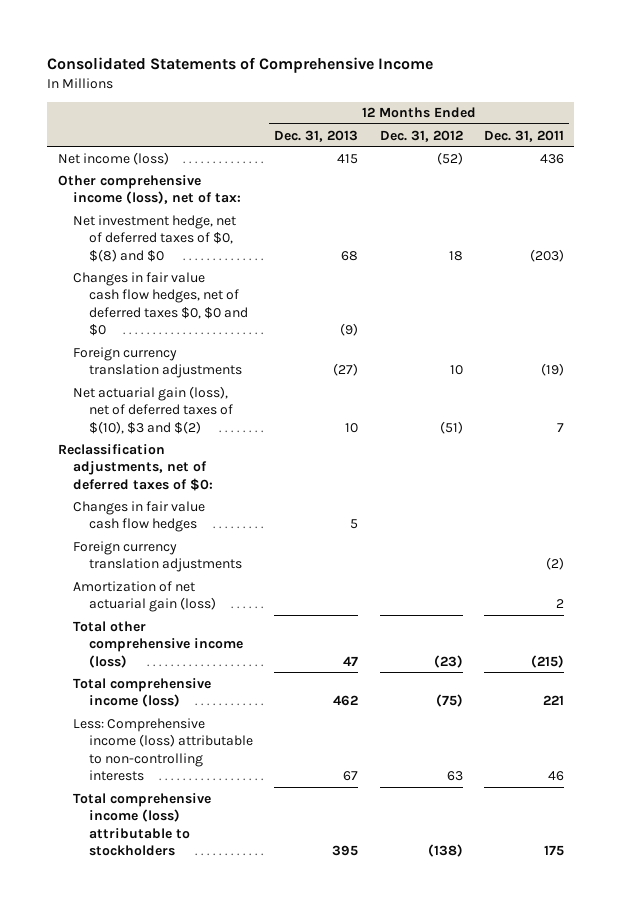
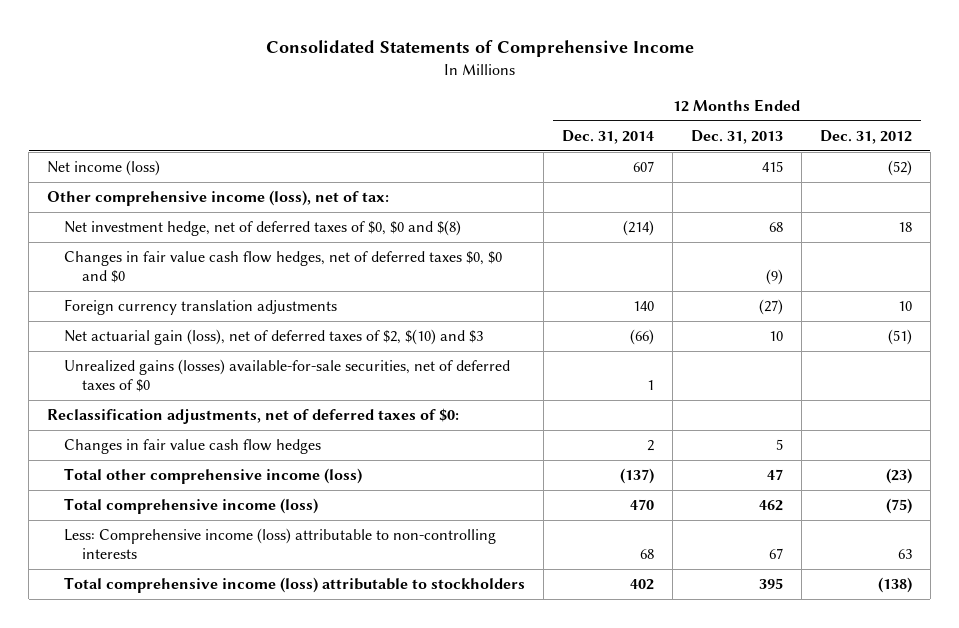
[483,129,564,142] Dec. 31, 2011 -> none
none -> [562,129,655,144] Dec. 31, 2014
[73,214,237,262] Net investment hedge, net of deferred taxes of $0, $(8) and $0 -> [64,220,462,237] Net investment hedge, net of deferred taxes of $0, $0 and $(8)
[73,385,234,434] Net actuarial gain (loss), net of deferred taxes of $(10), $3 and $(2) -> [64,329,484,346] Net actuarial gain (loss), net of deferred taxes of $2, $(10) and $3
none -> [64,359,511,392] Unrealized gains (losses) available-for-sale securities, net of deferred taxes of $0
[73,540,243,573] Foreign currency translation adjustments -> none
[73,580,217,613] Amortization of net actuarial gain (loss) -> none

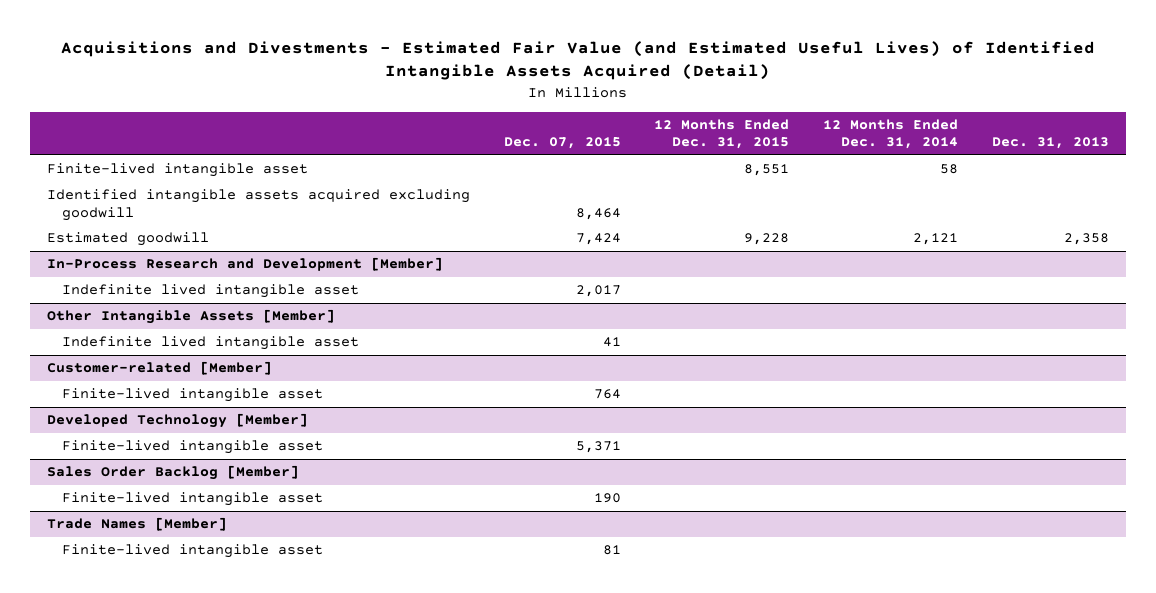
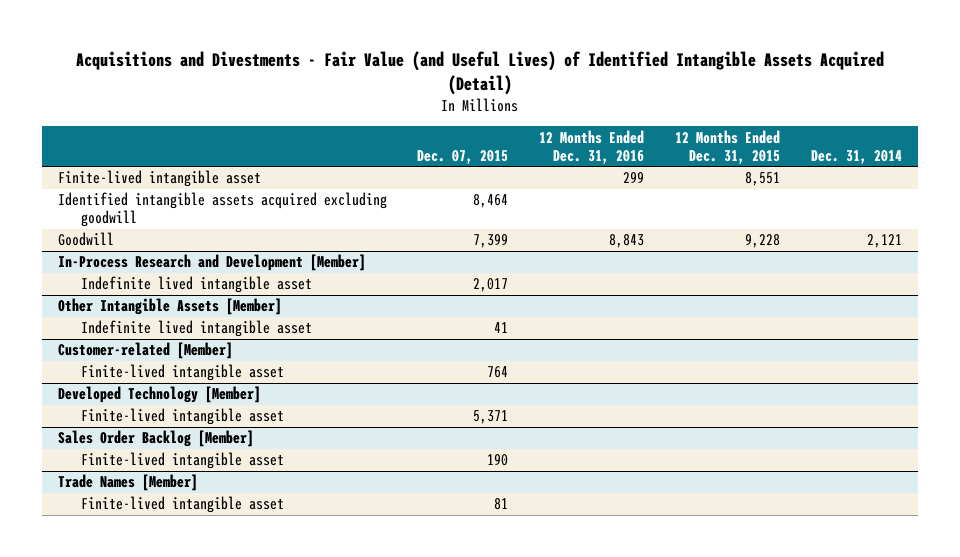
[60,41,1095,81] Acquisitions and Divestments - Estimated Fair Value (and Estimated Useful Lives) of Identified Intangible Assets Acquired (Detail) -> [75,51,884,96] Acquisitions and Divestments - Fair Value (and Useful Lives) of Identified Intangible Assets Acquired (Detail)
[823,119,959,150] 12 Months Ended Dec. 31, 2014 -> none
[991,137,1109,150] Dec. 31, 2013 -> none
none -> [539,129,645,164] 12 Months Ended Dec. 31, 2016
none -> [811,149,903,164] Dec. 31, 2014
[46,232,209,247] Estimated goodwill -> [57,232,114,247] Goodwill
[575,233,621,246] 7,424 -> [473,234,509,249] 7,399

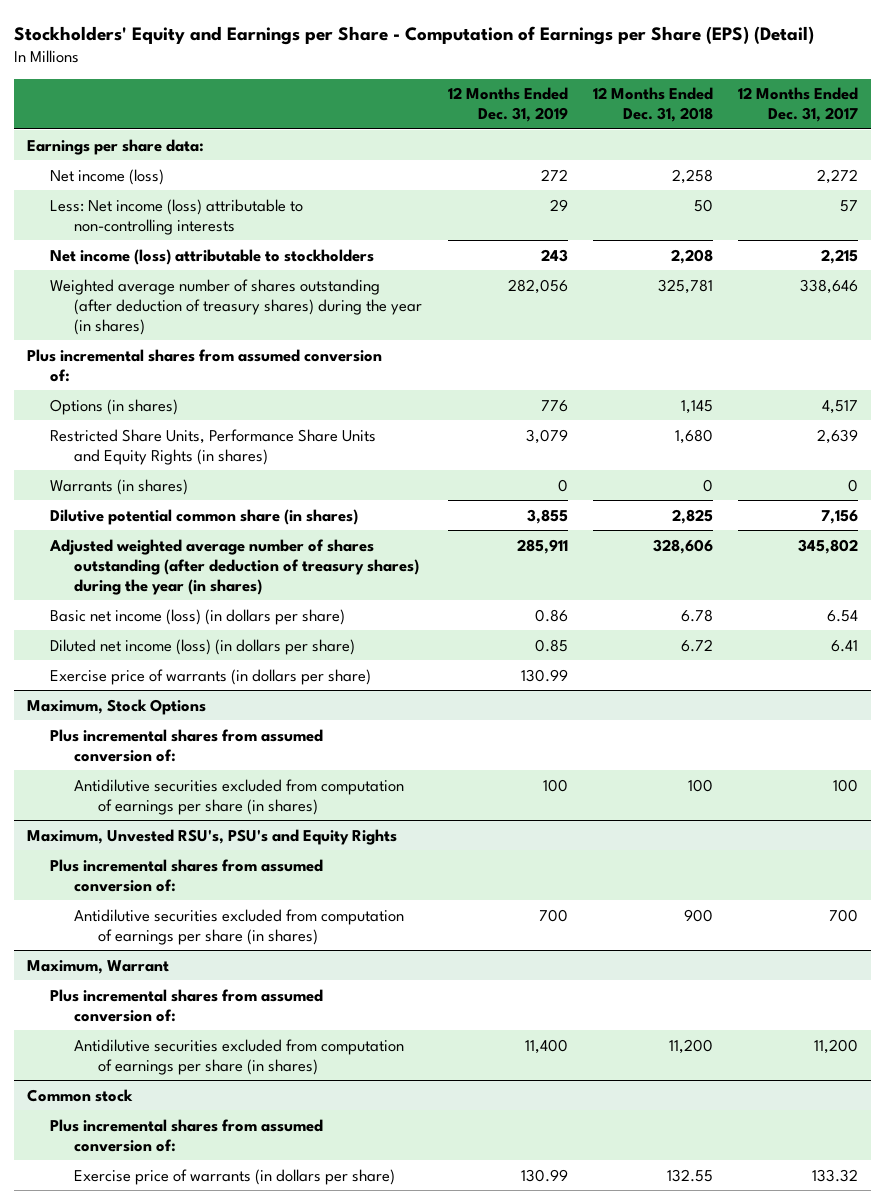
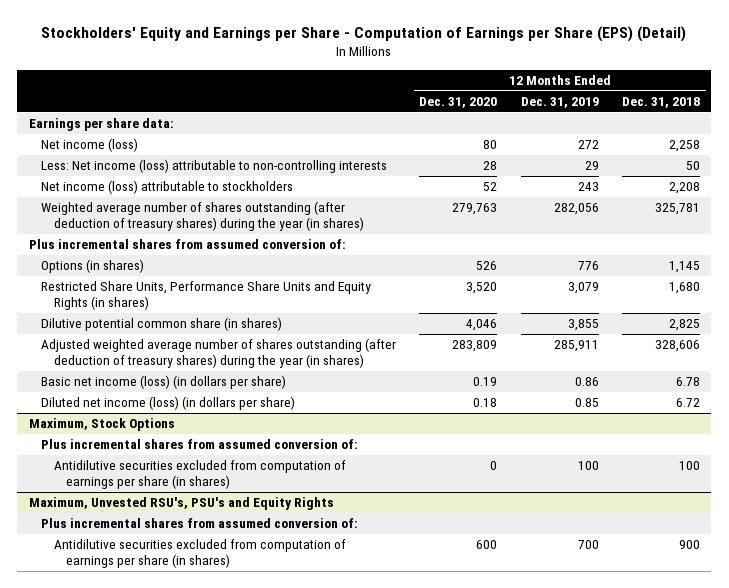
[738,87,859,123] 12 Months Ended Dec. 31, 2017 -> none
none -> [419,96,498,108] Dec. 31, 2020
[50,478,189,495] Warrants (in shares) -> none
[50,668,372,685] Exercise price of warrants (in dollars per share) -> none
[26,959,169,974] Maximum, Warrant -> none
[50,988,324,1022] Plus incremental shares from assumed conversion of: -> none
[74,1038,405,1075] Antidilutive securities excluded from computation of earnings per share (in shares) -> none
[26,1088,133,1102] Common stock -> none
[50,1118,324,1152] Plus incremental shares from assumed conversion of: -> none
[74,1168,396,1185] Exercise price of warrants (in dollars per share) -> none

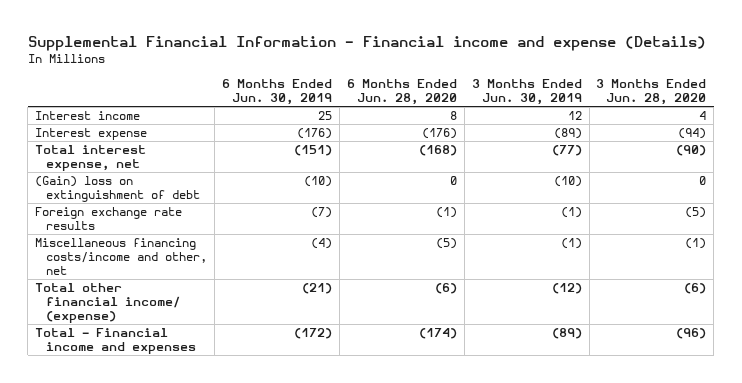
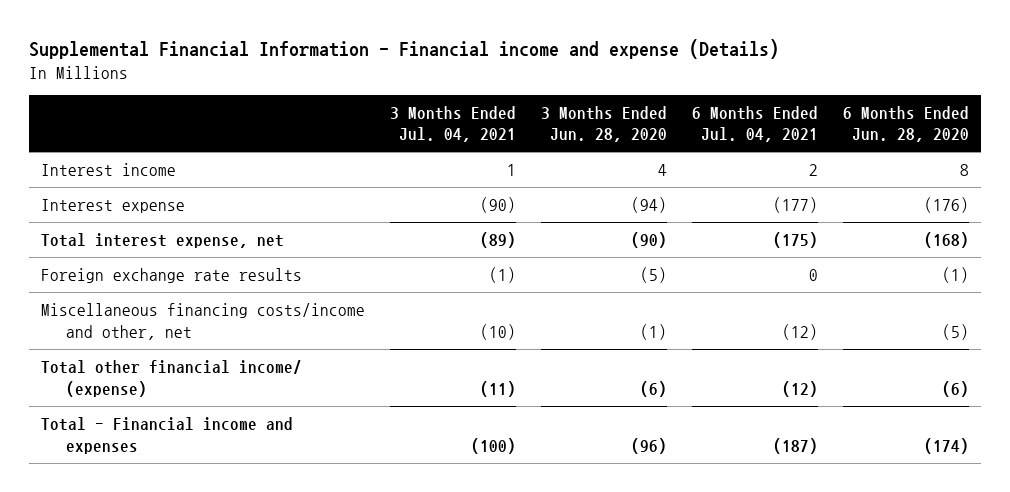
[222,79,333,106] 6 Months Ended Jun. 30, 2019 -> none
[471,79,582,106] 3 Months Ended Jun. 30, 2019 -> none
none -> [390,105,517,143] 3 Months Ended Jul. 04, 2021
none -> [691,105,818,143] 6 Months Ended Jul. 04, 2021
[35,176,201,203] (Gain) loss on extinguishment of debt -> none

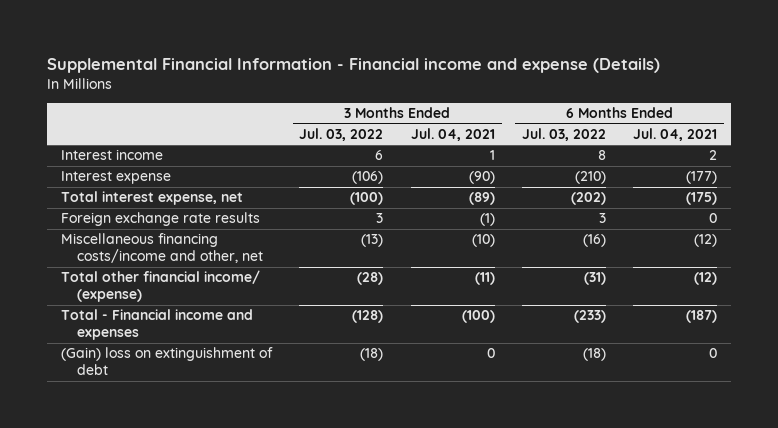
[541,105,668,143] 3 Months Ended Jun. 28, 2020 -> none
[842,105,969,143] 6 Months Ended Jun. 28, 2020 -> none
none -> [299,127,384,141] Jul. 03, 2022
none -> [521,127,606,141] Jul. 03, 2022
none -> [61,347,274,376] (Gain) loss on extinguishment of debt

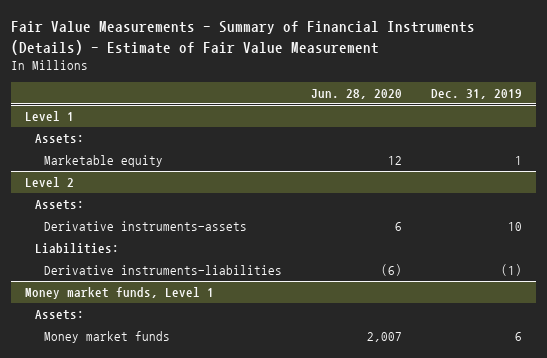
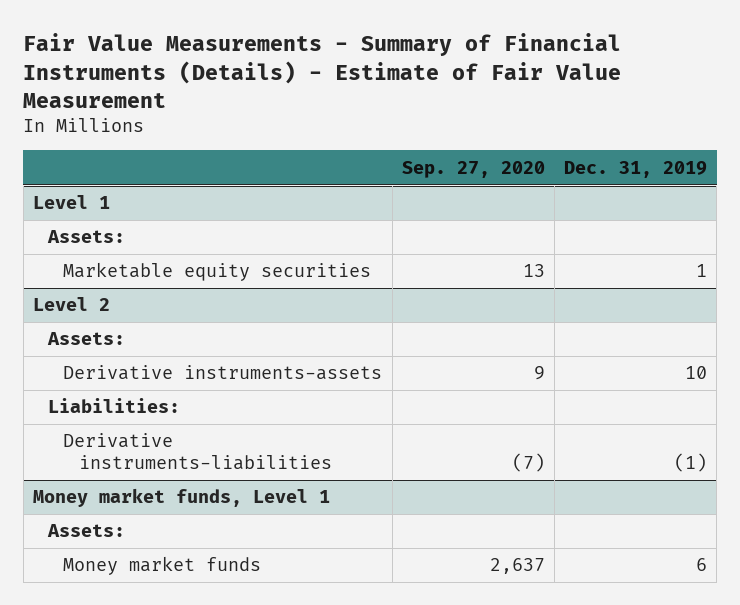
[310,89,402,100] Jun. 28, 2020 -> none
none -> [401,160,545,178] Sep. 27, 2020
[43,154,163,167] Marketable equity -> [63,262,372,282] Marketable equity securities

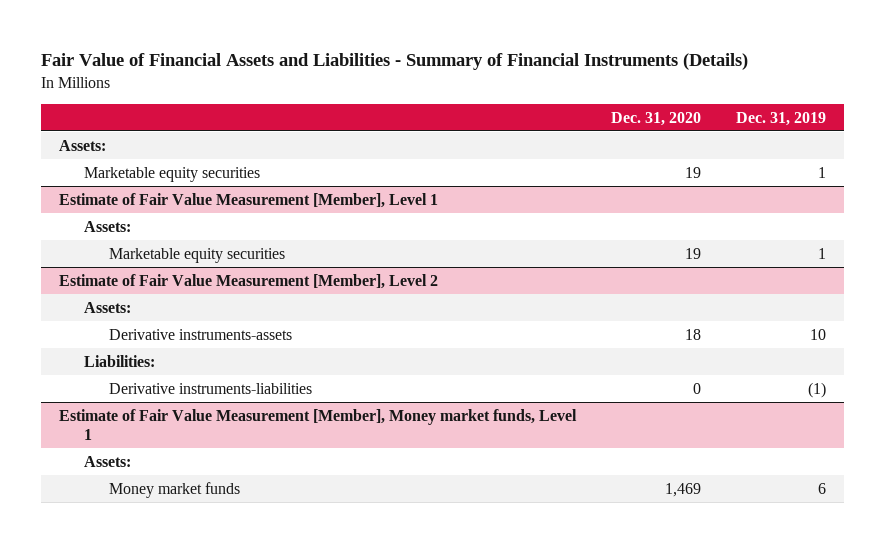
[23,33,622,108] Fair Value Measurements - Summary of Financial Instruments (Details) - Estimate of Fair Value Measurement -> [40,53,748,71] Fair Value of Financial Assets and Liabilities - Summary of Financial Instruments (Details)
[401,160,545,178] Sep. 27, 2020 -> none
none -> [611,111,702,126] Dec. 31, 2020
[32,195,110,210] Level 1 -> none
[32,297,110,312] Level 2 -> none
none -> [58,192,438,208] Estimate of Fair Value Measurement [Member], Level 1
none -> [109,247,286,263] Marketable equity securities
none -> [58,273,438,289] Estimate of Fair Value Measurement [Member], Level 2
none -> [83,301,131,313] Assets:
[32,488,330,508] Money market funds, Level 1 -> none
none -> [58,408,577,441] Estimate of Fair Value Measurement [Member], Money market funds, Level 1

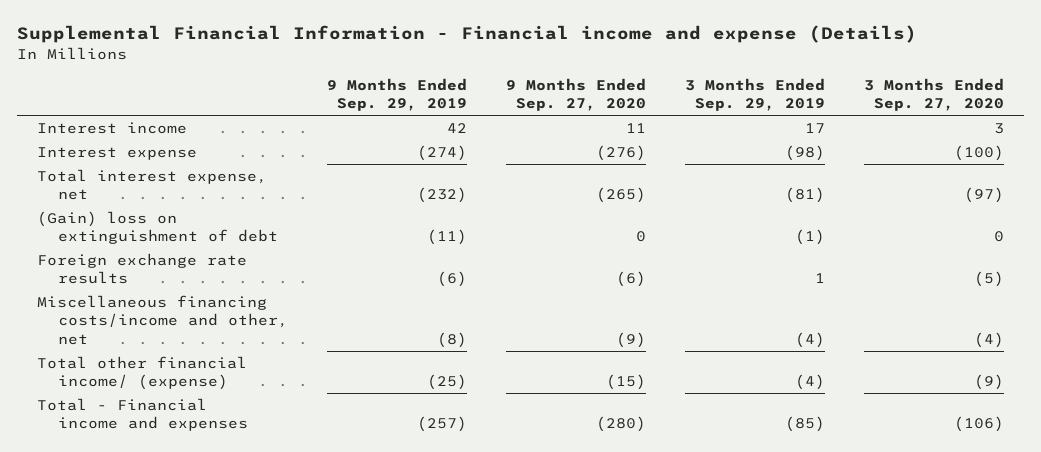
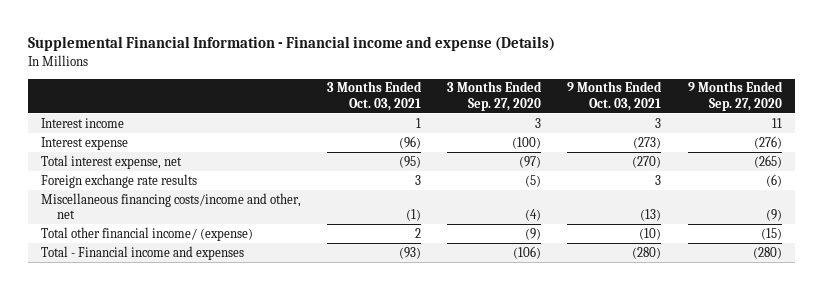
[327,77,468,111] 9 Months Ended Sep. 29, 2019 -> none
[685,77,826,111] 3 Months Ended Sep. 29, 2019 -> none
none -> [327,81,423,111] 3 Months Ended Oct. 03, 2021
none -> [567,81,663,111] 9 Months Ended Oct. 03, 2021
[36,210,279,245] (Gain) loss on extinguishment of debt -> none

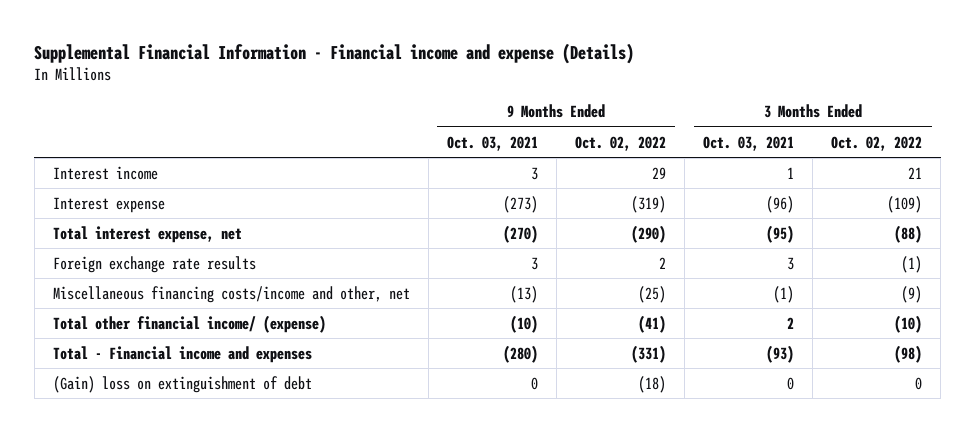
[447,81,543,111] 3 Months Ended Sep. 27, 2020 -> none
[687,81,783,111] 9 Months Ended Sep. 27, 2020 -> none
none -> [574,135,666,151] Oct. 02, 2022
none -> [831,135,923,151] Oct. 02, 2022
none -> [52,375,312,393] (Gain) loss on extinguishment of debt

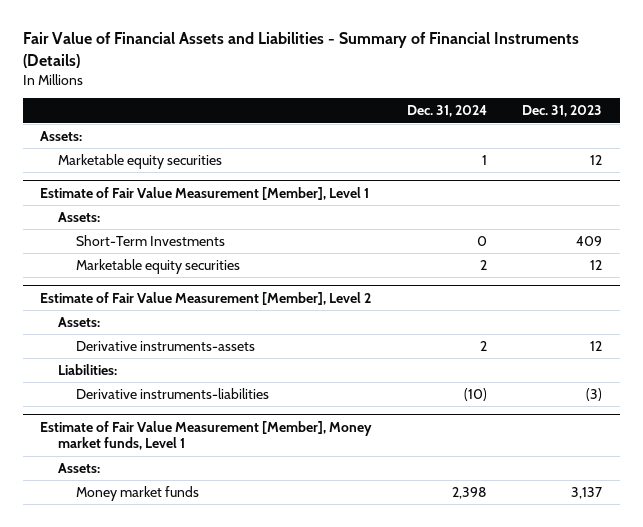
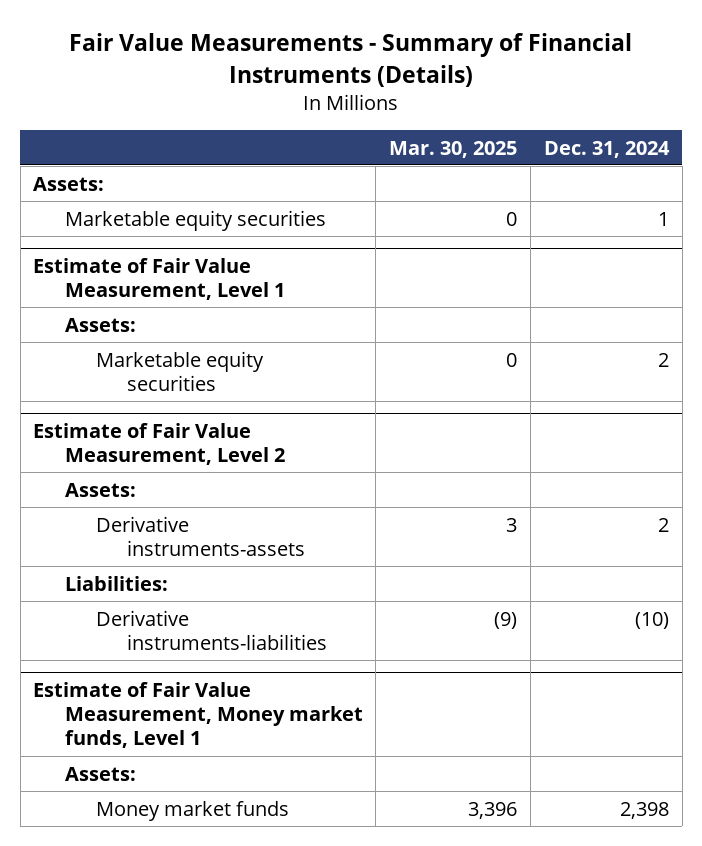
[23,32,580,68] Fair Value of Financial Assets and Liabilities - Summary of Financial Instruments (Details) -> [69,33,633,87] Fair Value Measurements - Summary of Financial Instruments (Details)
[522,105,603,118] Dec. 31, 2023 -> none
none -> [389,140,518,158] Mar. 30, 2025
[40,186,370,200] Estimate of Fair Value Measurement [Member], Level 1 -> [33,257,285,301] Estimate of Fair Value Measurement, Level 1
[75,235,225,247] Short-Term Investments -> none
[40,291,372,305] Estimate of Fair Value Measurement [Member], Level 2 -> [33,422,285,466] Estimate of Fair Value Measurement, Level 2
[40,420,373,451] Estimate of Fair Value Measurement [Member], Money market funds, Level 1 -> [33,681,363,749] Estimate of Fair Value Measurement, Money market funds, Level 1

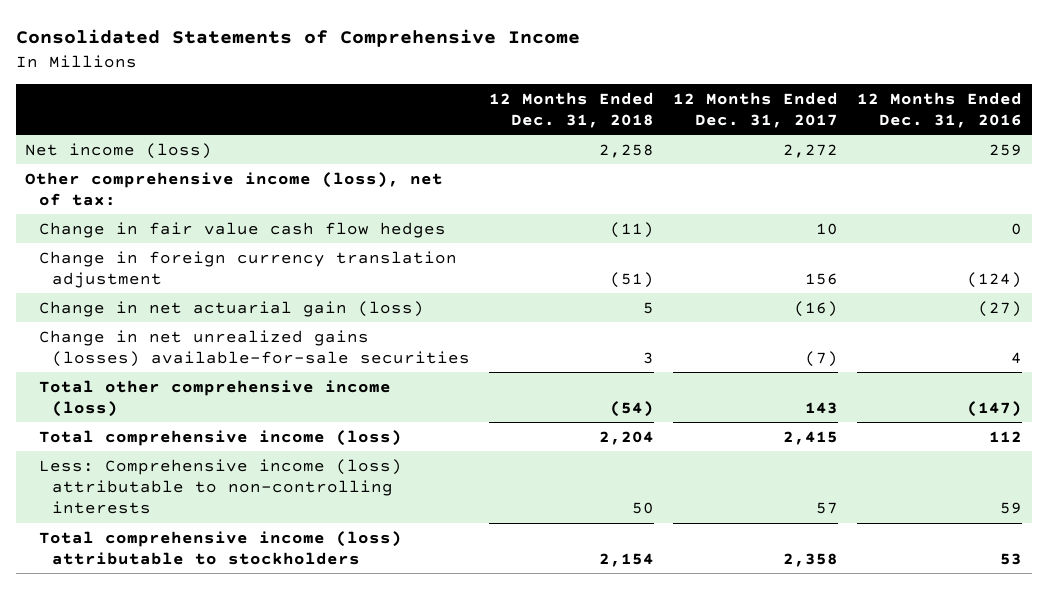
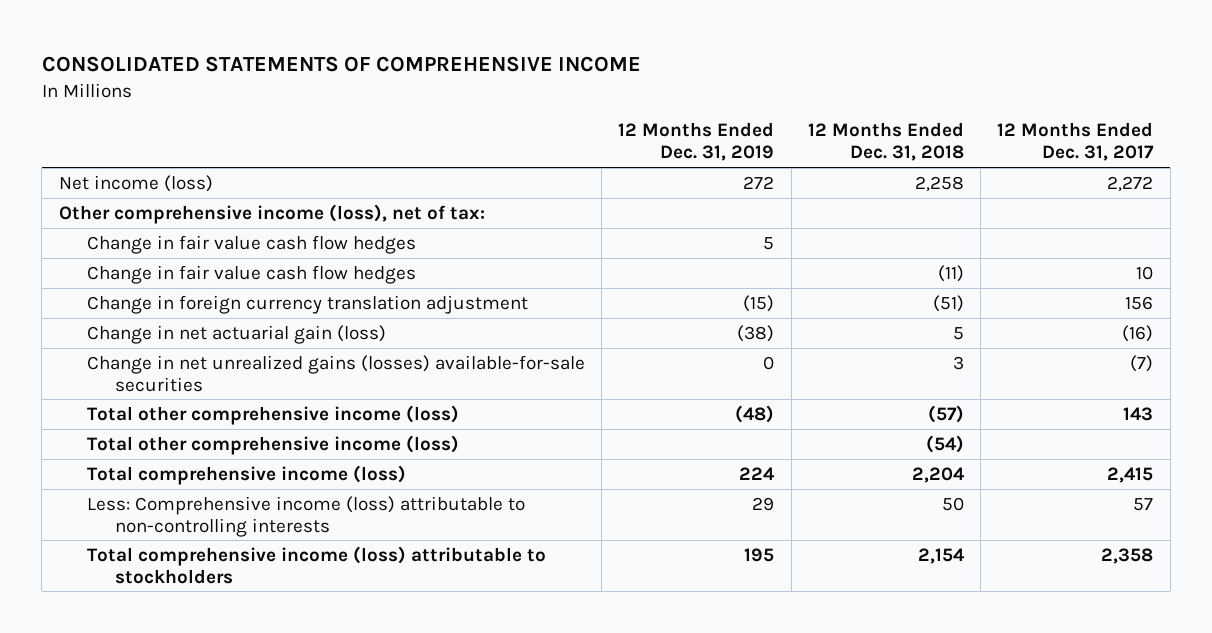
[15,28,580,47] Consolidated Statements of Comprehensive Income -> [41,56,641,73] CONSOLIDATED STATEMENTS OF COMPREHENSIVE INCOME
[857,91,1023,129] 12 Months Ended Dec. 31, 2016 -> none
none -> [618,122,775,162] 12 Months Ended Dec. 31, 2019
none -> [86,234,416,254] Change in fair value cash flow hedges
[610,401,655,418] (54) -> [927,404,964,423] (57)
none -> [86,434,459,455] Total other comprehensive income (loss)

